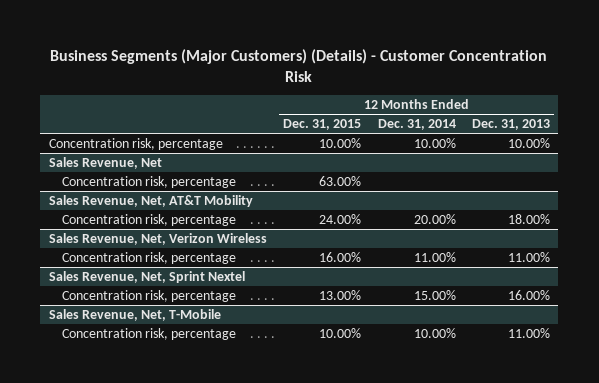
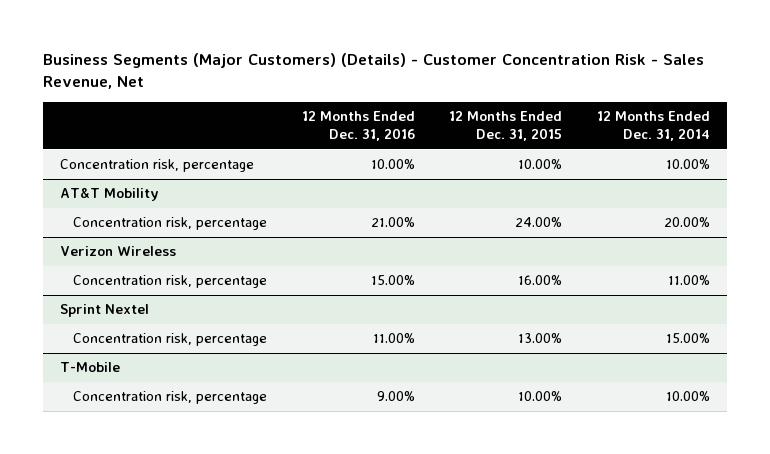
[50,49,548,82] Business Segments (Major Customers) (Details) - Customer Concentration Risk -> [43,53,705,90] Business Segments (Major Customers) (Details) - Customer Concentration Risk - Sales Revenue, Net
[472,118,551,130] Dec. 31, 2013 -> none
none -> [301,110,415,142] 12 Months Ended Dec. 31, 2016
[62,175,237,188] Concentration risk, percentage -> none
[48,194,253,207] Sales Revenue, Net, AT&T Mobility -> none
[48,156,162,169] Sales Revenue, Net -> [60,187,160,202] AT&T Mobility
[48,232,267,245] Sales Revenue, Net, Verizon Wireless -> none
none -> [60,246,177,257] Verizon Wireless
[48,270,245,283] Sales Revenue, Net, Sprint Nextel -> none
none -> [60,304,150,318] Sprint Nextel
[48,308,221,321] Sales Revenue, Net, T-Mobile -> none
none -> [60,362,121,373] T-Mobile

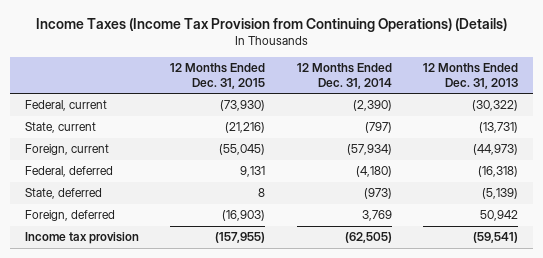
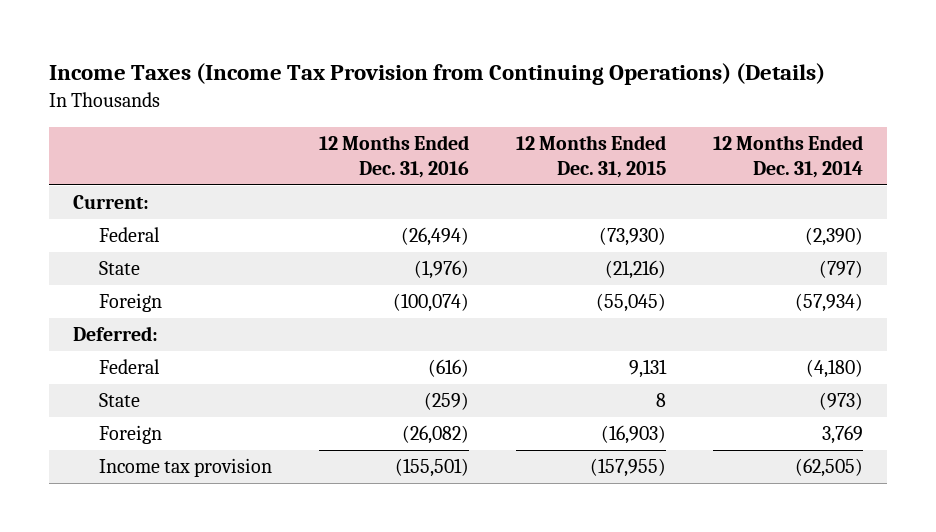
[422,63,518,89] 12 Months Ended Dec. 31, 2013 -> none
none -> [318,134,469,178] 12 Months Ended Dec. 31, 2016
none -> [72,195,149,210] Current:
[25,100,108,112] Federal, current -> [98,227,160,243] Federal
[25,122,97,134] State, current -> [98,261,140,276] State
[25,144,110,156] Foreign, current -> [98,293,162,313] Foreign
none -> [72,326,158,342] Deferred:
[25,166,114,178] Federal, deferred -> [98,359,160,375] Federal
[25,188,103,200] State, deferred -> [98,393,140,408] State
[25,210,116,222] Foreign, deferred -> [98,425,162,445] Foreign

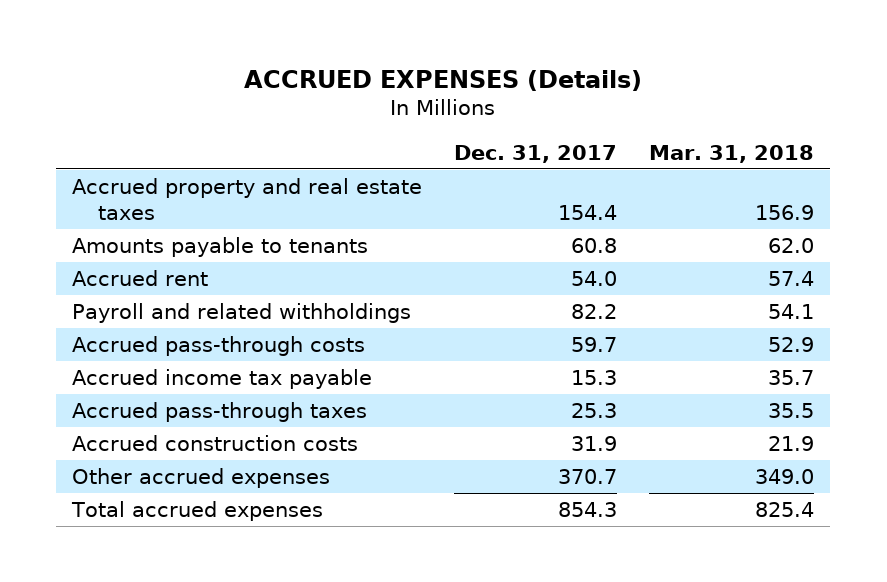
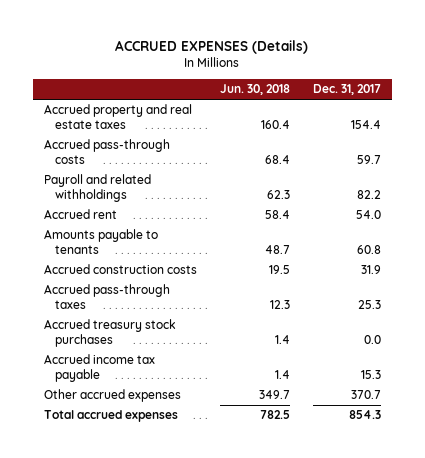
[649,144,815,163] Mar. 31, 2018 -> none
none -> [219,84,290,96] Jun. 30, 2018
[72,303,412,324] Payroll and related withholdings -> [43,174,151,203] Payroll and related withholdings
[72,270,209,287] Accrued rent -> [43,209,117,220] Accrued rent
[72,237,369,258] Amounts payable to tenants -> [43,229,158,255] Amounts payable to tenants
[72,402,368,423] Accrued pass-through taxes -> [43,284,170,310] Accrued pass-through taxes
none -> [43,319,176,348] Accrued treasury stock purchases
[72,369,373,390] Accrued income tax payable -> [43,354,155,383] Accrued income tax payable

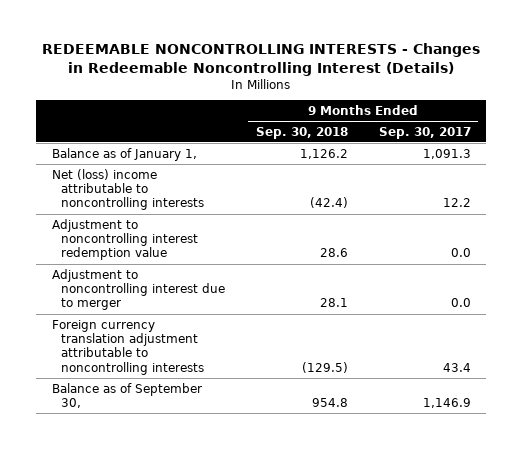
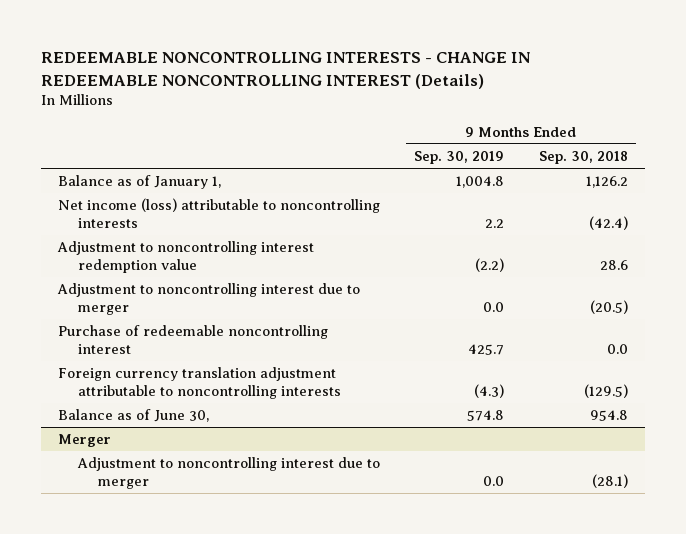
[42,43,481,76] REDEEMABLE NONCONTROLLING INTERESTS - Changes in Redeemable Noncontrolling Interest (Details) -> [40,52,530,89] REDEEMABLE NONCONTROLLING INTERESTS - CHANGE IN REDEEMABLE NONCONTROLLING INTEREST (Details)
[378,126,471,139] Sep. 30, 2017 -> none
none -> [414,150,505,164] Sep. 30, 2019
[51,168,204,211] Net (loss) income attributable to noncontrolling interests -> [57,198,380,228] Net income (loss) attributable to noncontrolling interests
[319,298,348,308] 28.1 -> [589,299,628,314] (20.5)
none -> [57,325,328,354] Purchase of redeemable noncontrolling interest
[51,382,202,409] Balance as of September 30, -> [57,409,209,423] Balance as of June 30,
none -> [57,434,111,448] Merger
none -> [76,457,380,489] Adjustment to noncontrolling interest due to merger

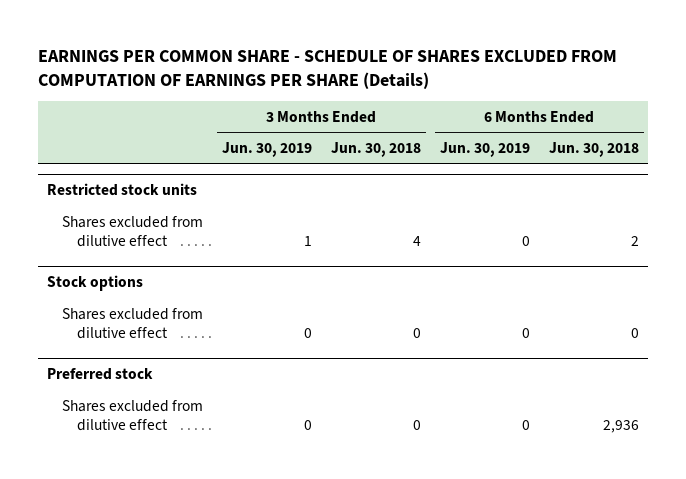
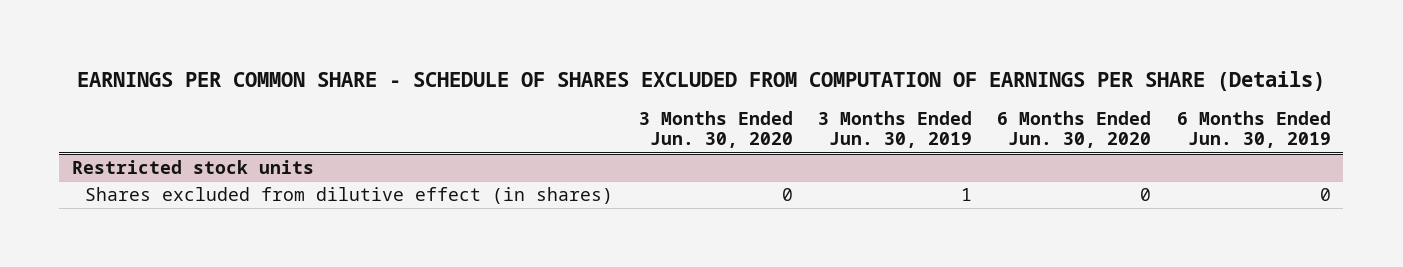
[330,142,421,158] Jun. 30, 2018 -> none
[548,142,639,158] Jun. 30, 2018 -> none
none -> [638,110,793,149] 3 Months Ended Jun. 30, 2020
none -> [997,110,1152,149] 6 Months Ended Jun. 30, 2020
[47,275,144,292] Stock options -> none
[61,307,203,340] Shares excluded from dilutive effect -> none
[47,368,154,381] Preferred stock -> none
[61,399,203,432] Shares excluded from dilutive effect -> none
[61,215,203,248] Shares excluded from dilutive effect -> [85,186,614,204] Shares excluded from dilutive effect (in shares)

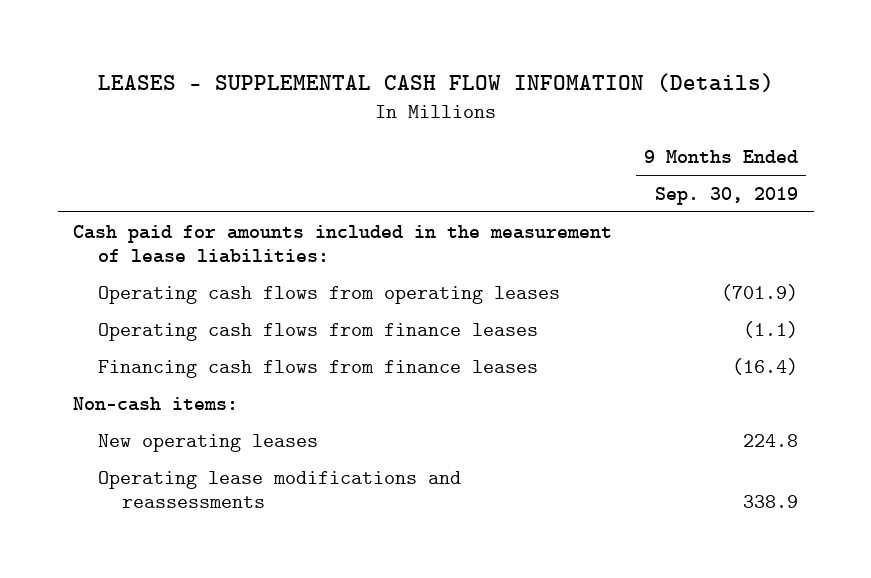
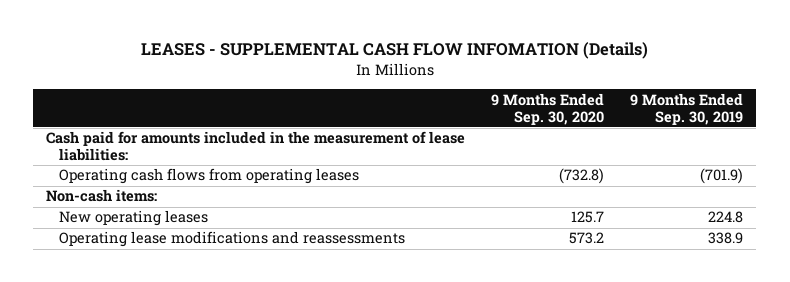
none -> [491,92,605,125] 9 Months Ended Sep. 30, 2020
[97,322,538,341] Operating cash flows from finance leases -> none
[97,359,538,378] Financing cash flows from finance leases -> none

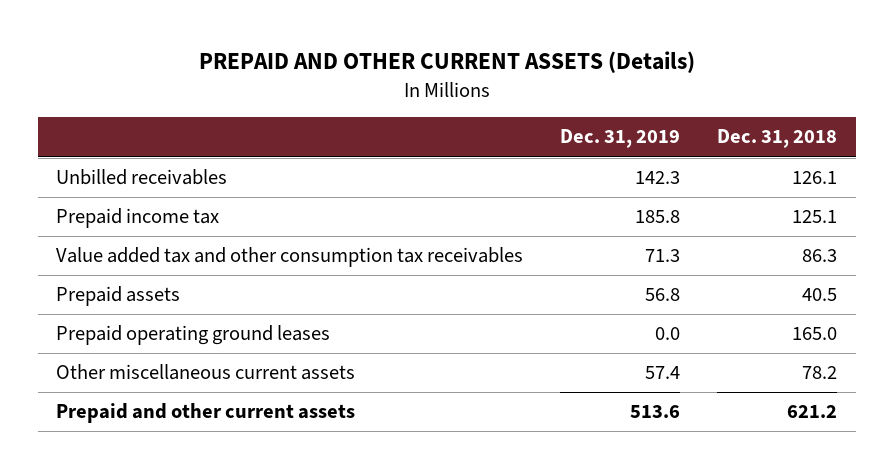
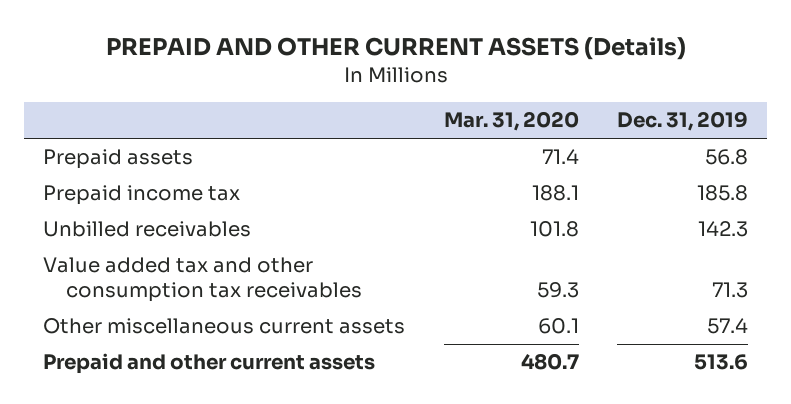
[717,129,838,149] Dec. 31, 2018 -> none
none -> [443,111,579,132] Mar. 31, 2020
[56,286,181,307] Prepaid assets -> [43,149,194,170] Prepaid assets
[56,169,228,186] Unbilled receivables -> [43,221,252,238] Unbilled receivables
[56,325,331,346] Prepaid operating ground leases -> none

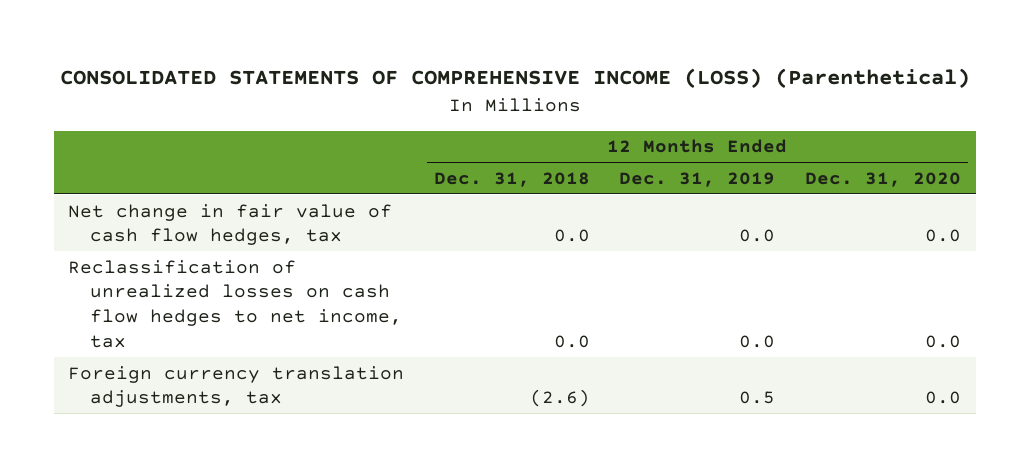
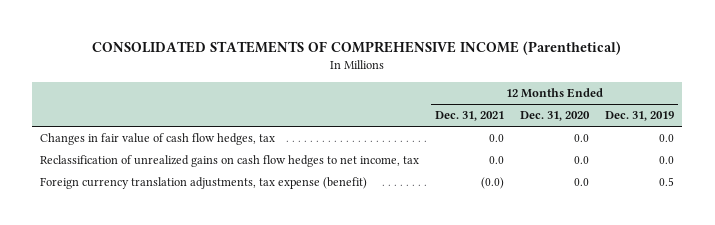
[59,68,970,89] CONSOLIDATED STATEMENTS OF COMPREHENSIVE INCOME (LOSS) (Parenthetical) -> [92,40,622,55] CONSOLIDATED STATEMENTS OF COMPREHENSIVE INCOME (Parenthetical)
[433,171,590,187] Dec. 31, 2018 -> none
none -> [435,111,505,122] Dec. 31, 2021
[68,203,393,246] Net change in fair value of cash flow hedges, tax -> [40,133,276,146] Changes in fair value of cash flow hedges, tax
[68,259,402,349] Reclassification of unrealized losses on cash flow hedges to net income, tax -> [40,155,420,168] Reclassification of unrealized gains on cash flow hedges to net income, tax
[68,365,405,408] Foreign currency translation adjustments, tax -> [40,177,368,190] Foreign currency translation adjustments, tax expense (benefit)

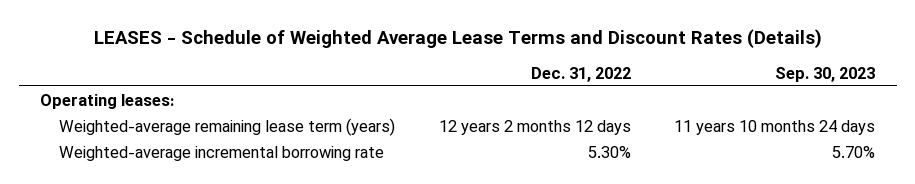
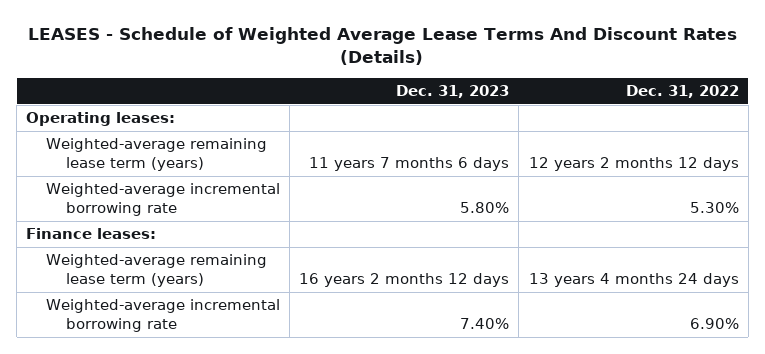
[93,28,822,48] LEASES - Schedule of Weighted Average Lease Terms and Discount Rates (Details) -> [28,26,738,66] LEASES - Schedule of Weighted Average Lease Terms And Discount Rates (Details)
[775,66,876,82] Sep. 30, 2023 -> none
none -> [396,85,510,99] Dec. 31, 2023
none -> [26,228,157,240] Finance leases:
none -> [46,254,268,288] Weighted-average remaining lease term (years)
none -> [46,299,281,333] Weighted-average incremental borrowing rate

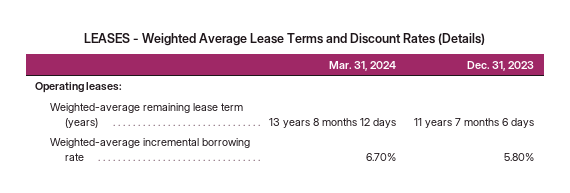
[28,26,738,66] LEASES - Schedule of Weighted Average Lease Terms And Discount Rates (Details) -> [83,33,485,47] LEASES - Weighted Average Lease Terms and Discount Rates (Details)
[625,85,739,99] Dec. 31, 2022 -> none
none -> [328,60,396,71] Mar. 31, 2024
[26,228,157,240] Finance leases: -> none
[46,254,268,288] Weighted-average remaining lease term (years) -> none
[46,299,281,333] Weighted-average incremental borrowing rate -> none

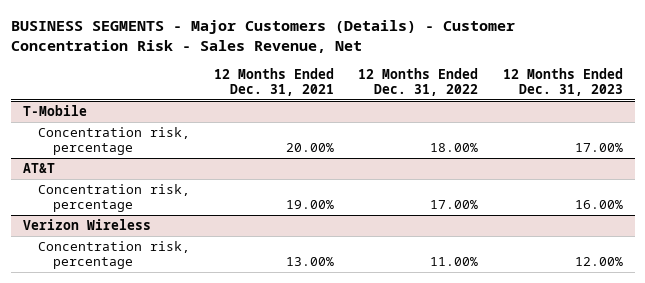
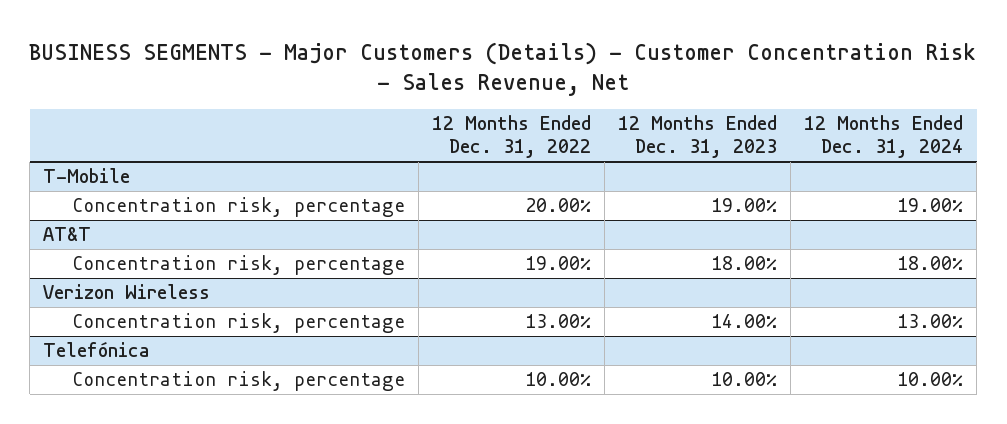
[214,68,335,97] 12 Months Ended Dec. 31, 2021 -> none
none -> [804,115,964,159] 12 Months Ended Dec. 31, 2024
[430,143,479,153] 18.00% -> [525,198,592,213] 20.00%
[574,143,623,153] 17.00% -> [711,198,778,213] 19.00%
[430,200,479,210] 17.00% -> [525,256,592,271] 19.00%
[574,200,623,210] 16.00% -> [711,256,778,271] 18.00%
[430,257,479,267] 11.00% -> [525,314,592,329] 13.00%
[574,257,623,267] 12.00% -> [711,314,778,329] 14.00%
none -> [43,341,151,358] Telefónica
none -> [72,371,406,392] Concentration risk, percentage

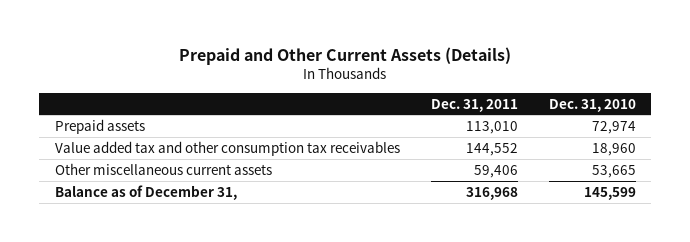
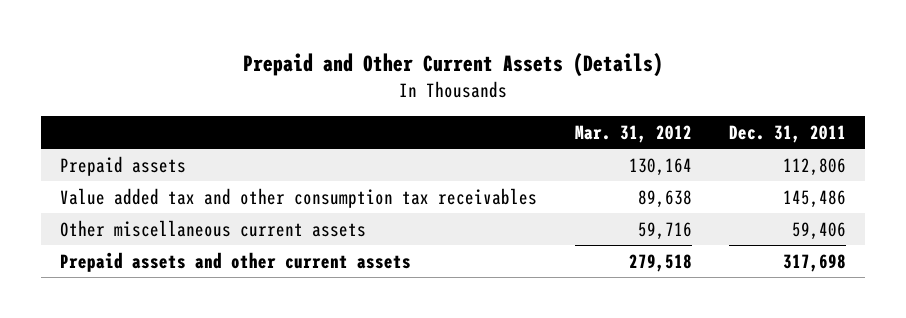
[548,98,636,112] Dec. 31, 2010 -> none
none -> [574,124,692,143] Mar. 31, 2012
[465,120,518,134] 113,010 -> [783,157,847,176] 112,806
[465,142,518,156] 144,552 -> [783,189,847,208] 145,486
[54,184,237,200] Balance as of December 31, -> none
none -> [59,251,411,272] Prepaid assets and other current assets

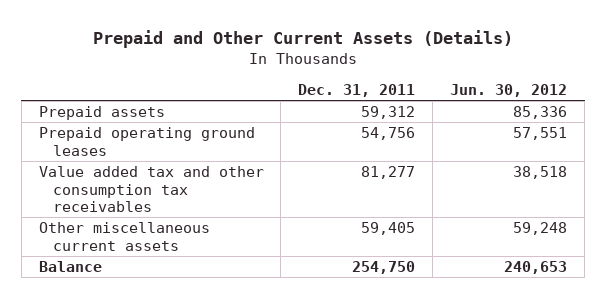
[574,124,692,143] Mar. 31, 2012 -> none
none -> [450,84,568,98] Jun. 30, 2012
[59,251,411,272] Prepaid assets and other current assets -> none
[783,157,847,176] 112,806 -> [361,106,416,120] 59,312
none -> [38,127,255,156] Prepaid operating ground leases
[783,189,847,208] 145,486 -> [361,166,416,180] 81,277
[792,221,847,240] 59,406 -> [361,222,416,236] 59,405
none -> [38,261,102,273] Balance

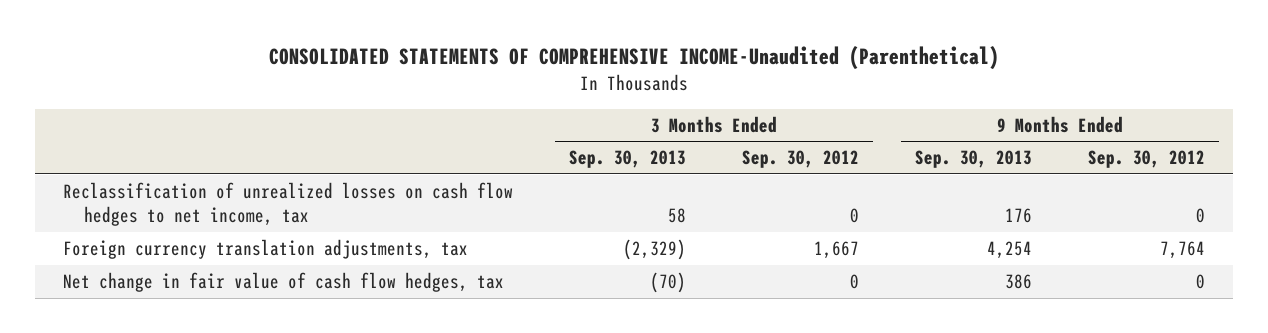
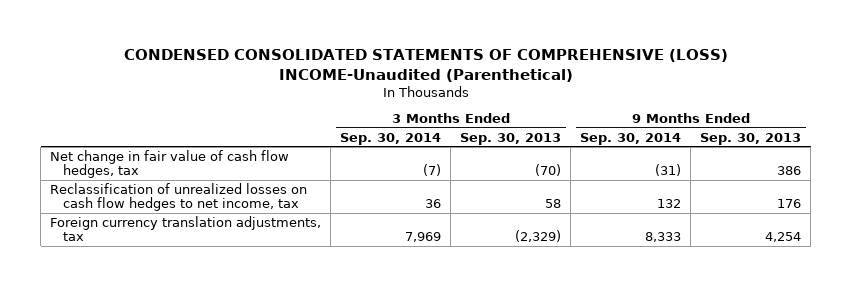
[268,46,999,71] CONSOLIDATED STATEMENTS OF COMPREHENSIVE INCOME-Unaudited (Parenthetical) -> [123,49,728,82] CONDENSED CONSOLIDATED STATEMENTS OF COMPREHENSIVE (LOSS) INCOME-Unaudited (Parenthetical)
[741,150,859,169] Sep. 30, 2012 -> none
[1088,150,1206,169] Sep. 30, 2012 -> none
none -> [340,132,442,145] Sep. 30, 2014
none -> [580,132,682,145] Sep. 30, 2014
[62,271,504,292] Net change in fair value of cash flow hedges, tax -> [50,149,290,179] Net change in fair value of cash flow hedges, tax

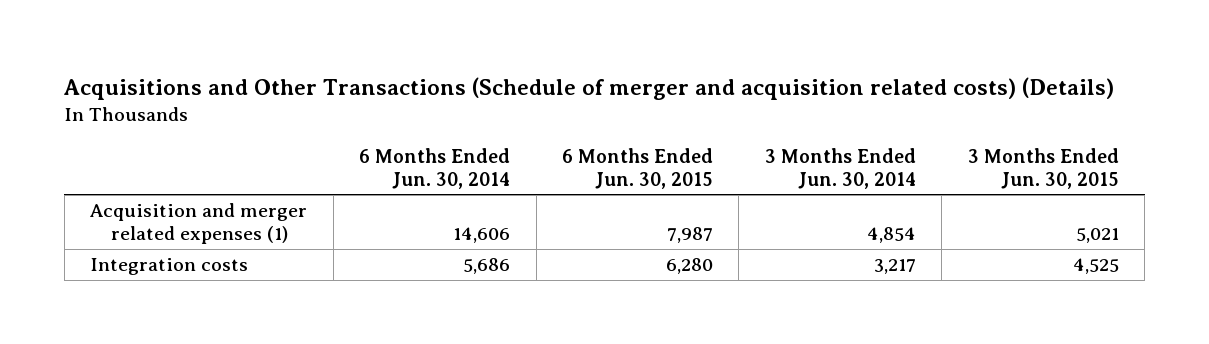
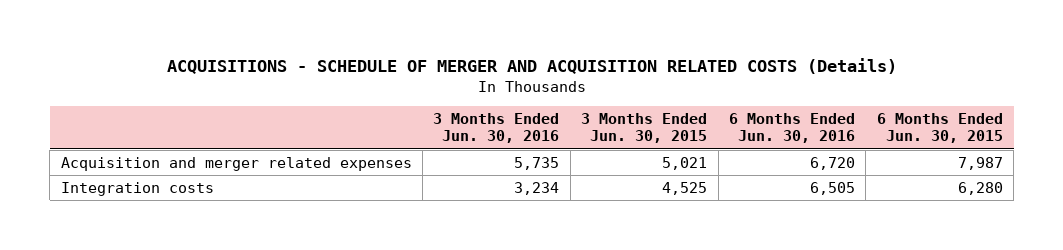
[63,76,1115,100] Acquisitions and Other Transactions (Schedule of merger and acquisition related costs) (Details) -> [166,58,897,75] ACQUISITIONS - SCHEDULE OF MERGER AND ACQUISITION RELATED COSTS (Details)
[359,147,511,189] 6 Months Ended Jun. 30, 2014 -> none
[764,147,916,189] 3 Months Ended Jun. 30, 2014 -> none
none -> [433,113,560,144] 3 Months Ended Jun. 30, 2016
none -> [729,113,856,144] 6 Months Ended Jun. 30, 2016
[90,203,308,245] Acquisition and merger related expenses (1) -> [60,156,412,171] Acquisition and merger related expenses

